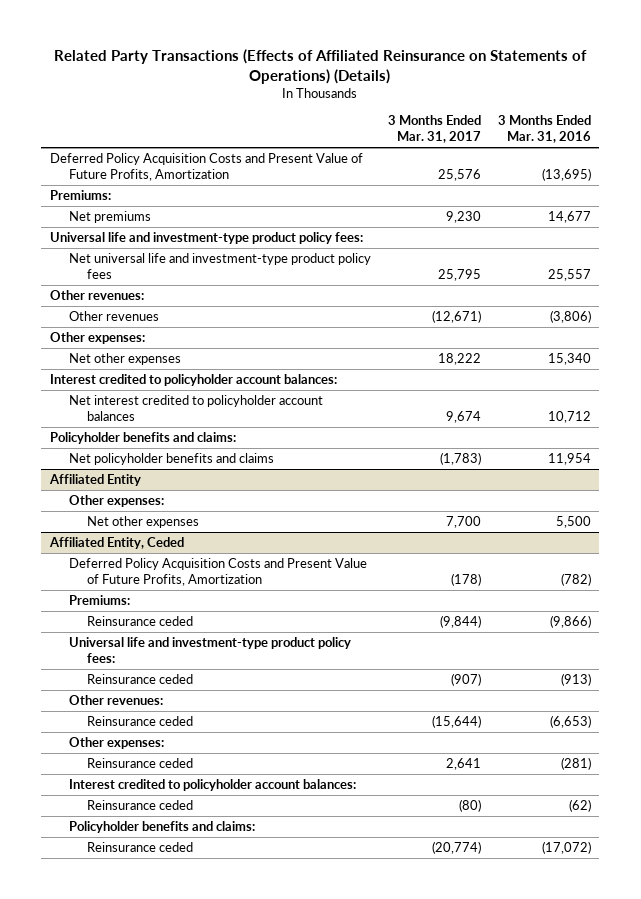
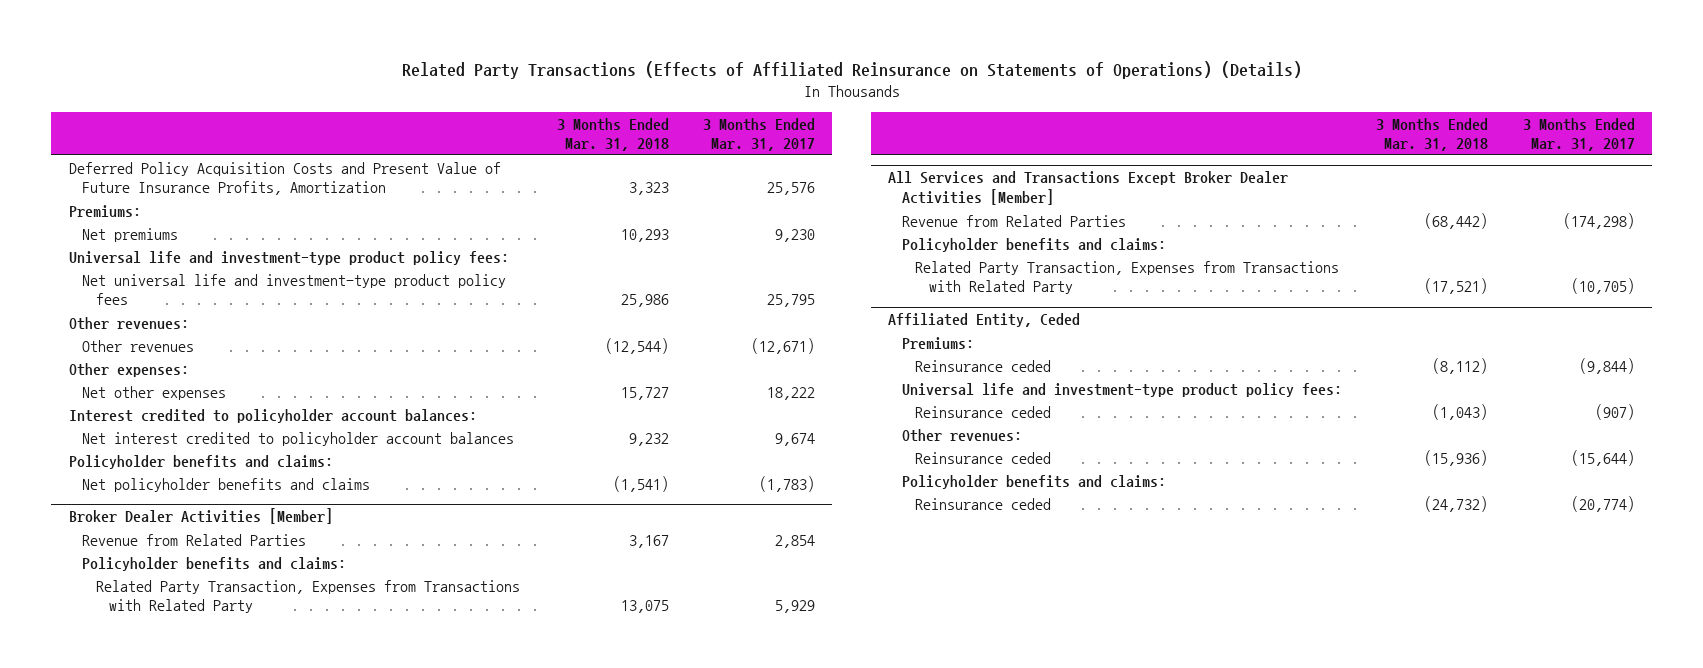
[497,115,591,144] 3 Months Ended Mar. 31, 2016 -> none
none -> [556,117,669,151] 3 Months Ended Mar. 31, 2018
[49,152,363,182] Deferred Policy Acquisition Costs and Present Value of Future Profits, Amortization -> [68,161,501,196] Deferred Policy Acquisition Costs and Present Value of Future Insurance Profits, Amortization
[48,473,141,486] Affiliated Entity -> none
[68,494,164,507] Other expenses: -> none
[87,515,200,528] Net other expenses -> none
none -> [68,508,333,525] Broker Dealer Activities [Member]
none -> [82,533,307,546] Revenue from Related Parties
none -> [82,556,347,571] Policyholder benefits and claims:
none -> [95,579,520,614] Related Party Transaction, Expenses from Transactions with Related Party
none -> [888,171,1289,205] All Services and Transactions Except Broker Dealer Activities [Member]
none -> [901,214,1126,227] Revenue from Related Parties
none -> [901,237,1166,252] Policyholder benefits and claims:
none -> [915,260,1340,295] Related Party Transaction, Expenses from Transactions with Related Party
[68,557,367,587] Deferred Policy Acquisition Costs and Present Value of Future Profits, Amortization -> none
[68,736,164,749] Other expenses: -> none
[87,757,194,768] Reinsurance ceded -> none
[68,778,356,791] Interest credited to policyholder account balances: -> none
[87,799,194,810] Reinsurance ceded -> none

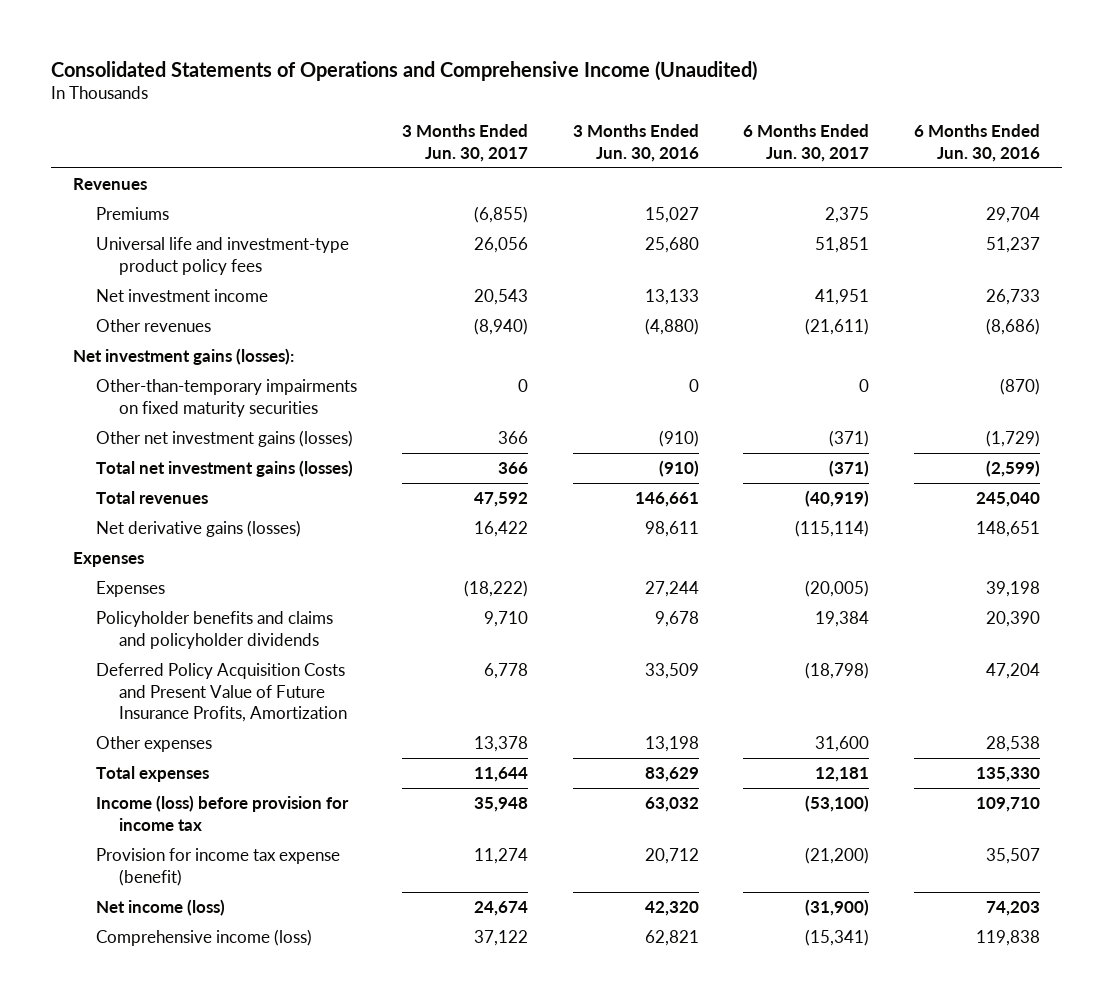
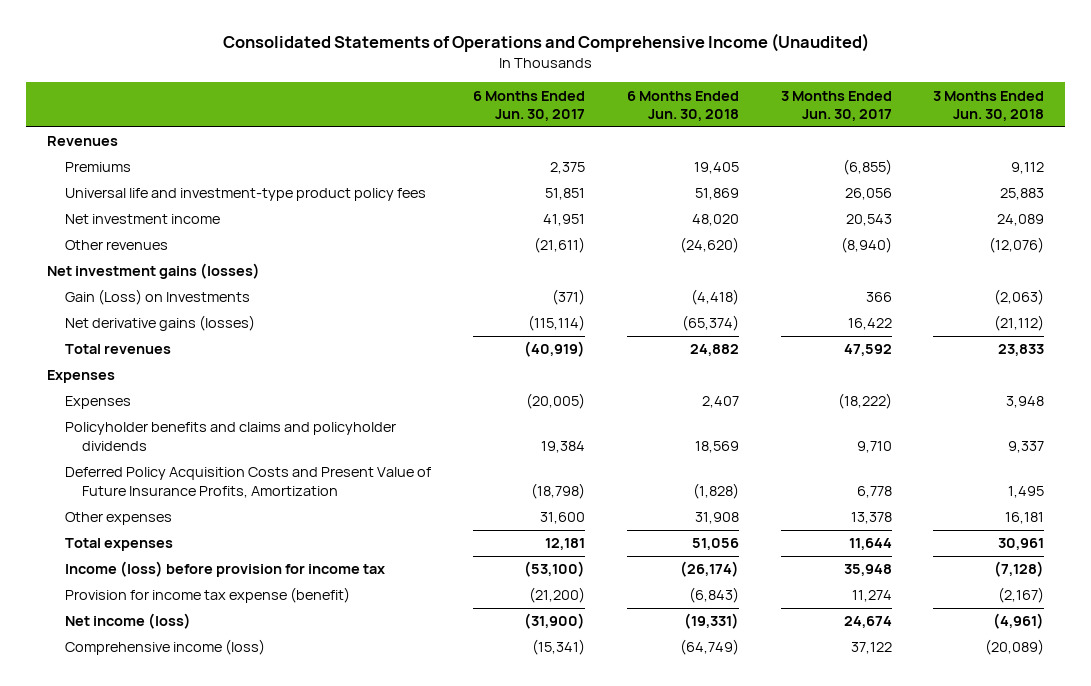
[572,124,699,162] 3 Months Ended Jun. 30, 2016 -> none
[913,124,1040,162] 6 Months Ended Jun. 30, 2016 -> none
none -> [626,90,739,121] 6 Months Ended Jun. 30, 2018
none -> [933,90,1045,121] 3 Months Ended Jun. 30, 2018
[96,379,358,417] Other-than-temporary impairments on fixed maturity securities -> none
[96,430,354,448] Other net investment gains (losses) -> none
[72,348,294,366] Net investment gains (losses): -> [46,263,260,280] Net investment gains (losses)
[96,460,354,478] Total net investment gains (losses) -> [64,289,250,306] Gain (Loss) on Investments
[96,491,209,505] Total revenues -> [64,344,171,355] Total revenues

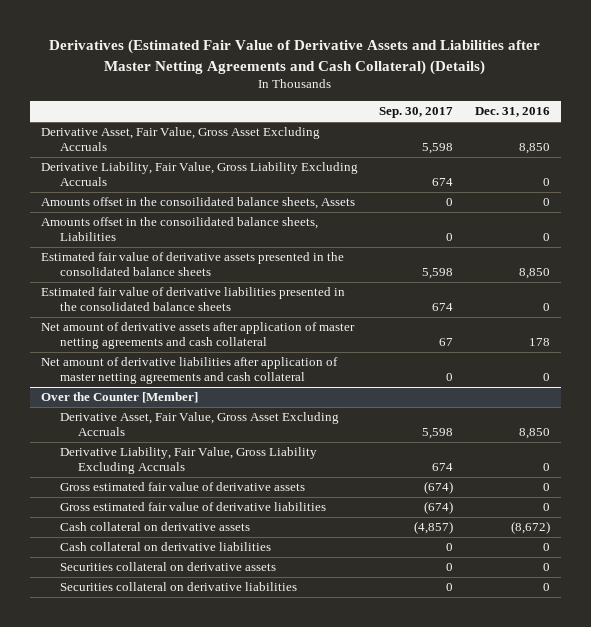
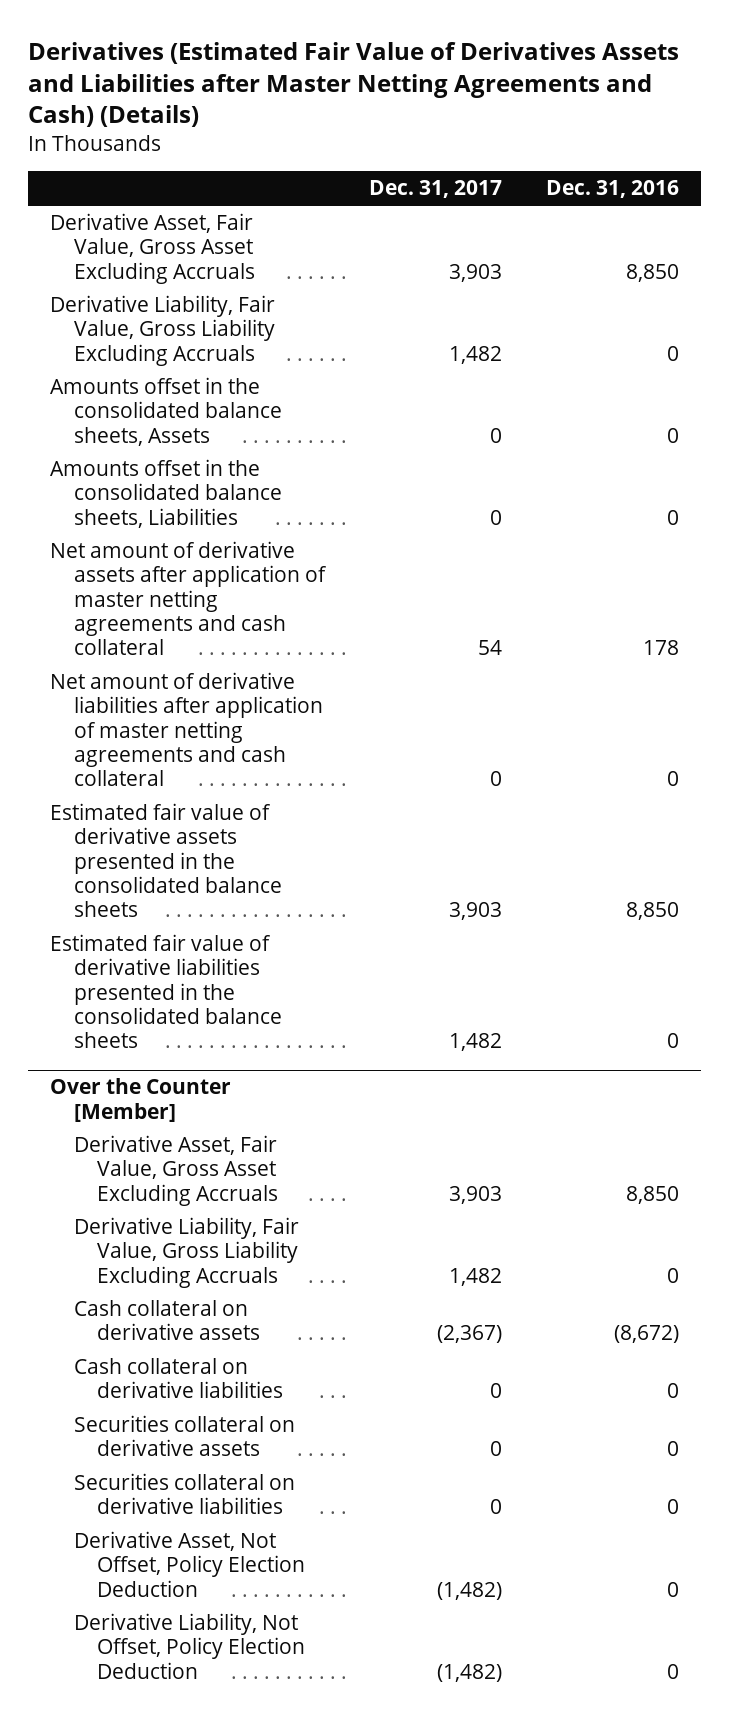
[49,39,541,75] Derivatives (Estimated Fair Value of Derivative Assets and Liabilities after Master Netting Agreements and Cash Collateral) (Details) -> [28,41,680,128] Derivatives (Estimated Fair Value of Derivatives Assets and Liabilities after Master Netting Agreements and Cash) (Details)
[379,107,454,119] Sep. 30, 2017 -> none
none -> [369,180,503,199] Dec. 31, 2017
[41,197,356,210] Amounts offset in the consoilidated balance sheets, Assets -> [50,377,282,446] Amounts offset in the consolidated balance sheets, Assets
[41,217,319,242] Amounts offset in the consoilidated balance sheets, Liabilities -> [50,459,282,528] Amounts offset in the consolidated balance sheets, Liabilities
[41,252,345,277] Estimated fair value of derivative assets presented in the consolidated balance sheets -> [50,803,282,918] Estimated fair value of derivative assets presented in the consolidated balance sheets
[41,287,346,312] Estimated fair value of derivative liabilities presented in the consolidated balance sheets -> [50,934,282,1049] Estimated fair value of derivative liabilities presented in the consolidated balance sheets
[59,482,305,492] Gross estimated fair value of derivative assets -> none
[59,502,326,512] Gross estimated fair value of derivative liabilities -> none
none -> [73,1531,306,1597] Derivative Asset, Not Offset, Policy Election Deduction
none -> [73,1613,306,1679] Derivative Liability, Not Offset, Policy Election Deduction

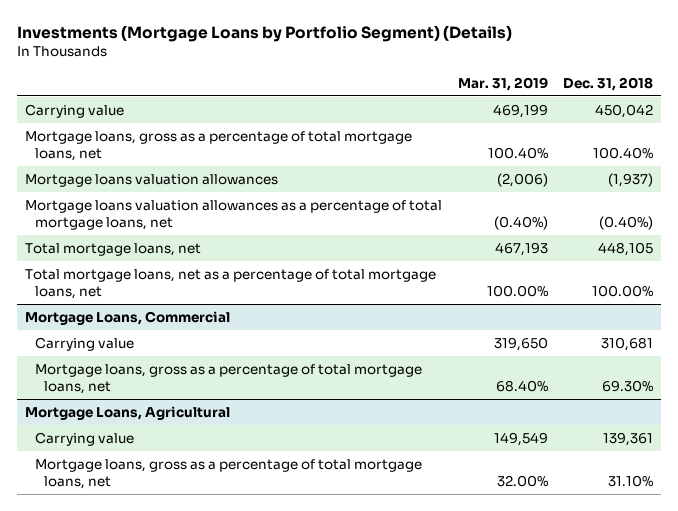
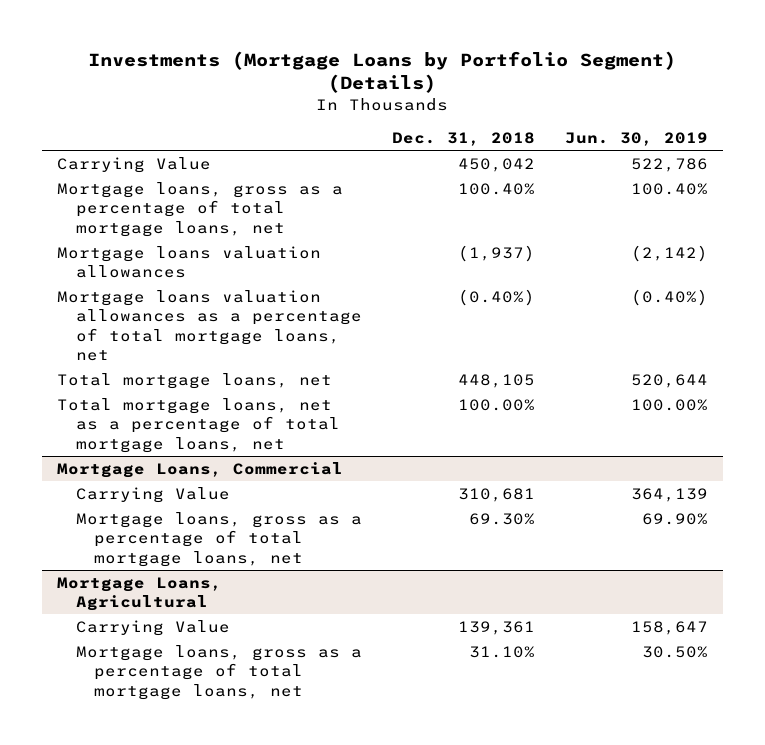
[457,76,548,91] Mar. 31, 2019 -> none
none -> [564,132,708,147] Jun. 30, 2019
[24,103,124,118] Carrying value -> [57,156,212,173] Carrying Value
[34,336,134,351] Carrying value -> [75,486,230,503] Carrying Value
[34,431,134,446] Carrying value -> [75,619,230,636] Carrying Value

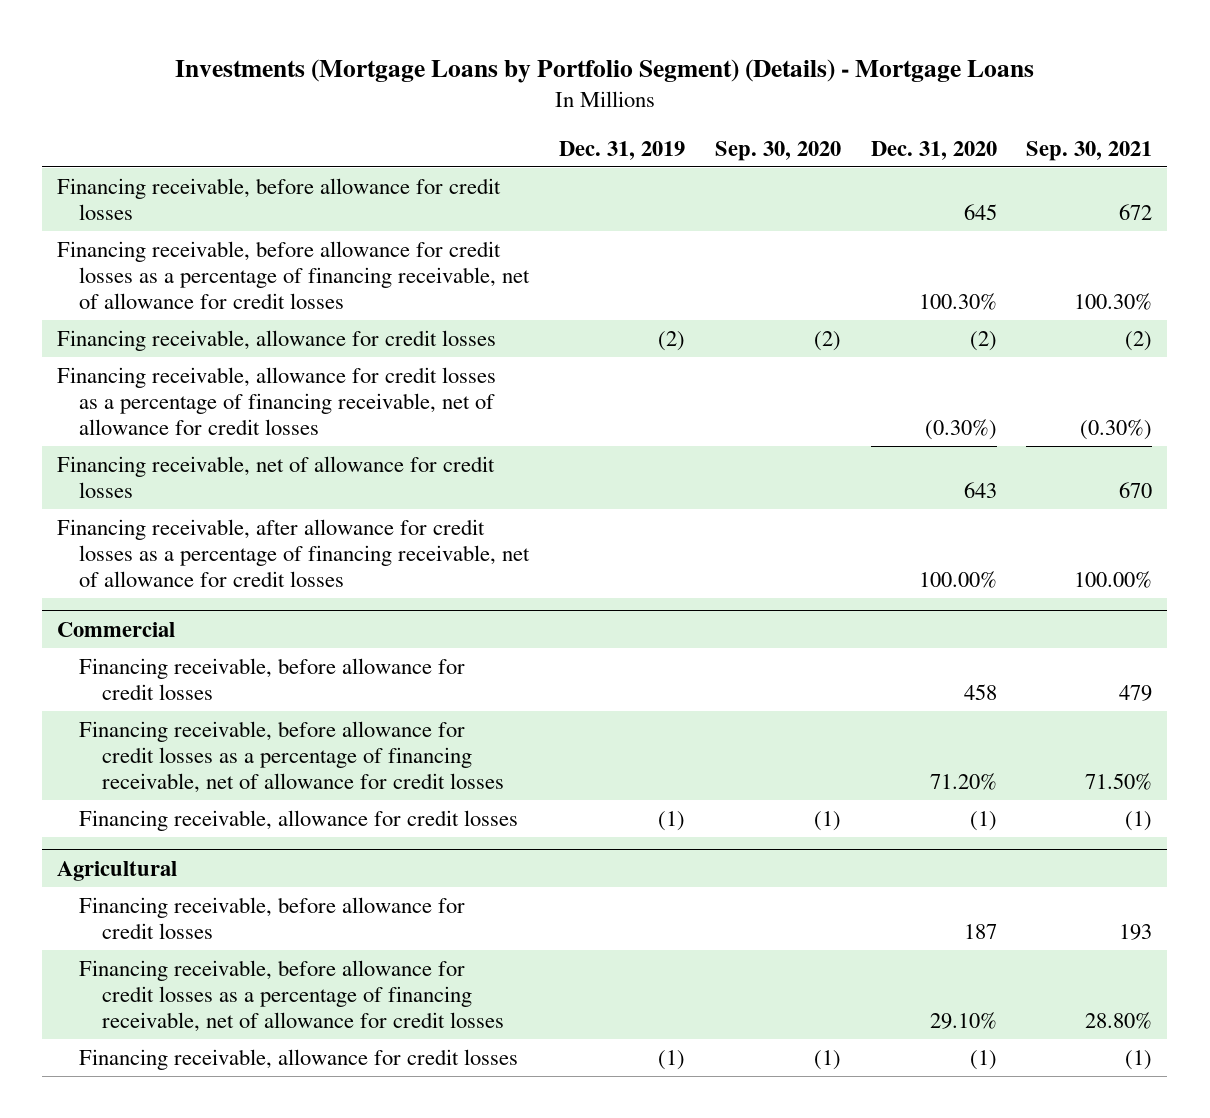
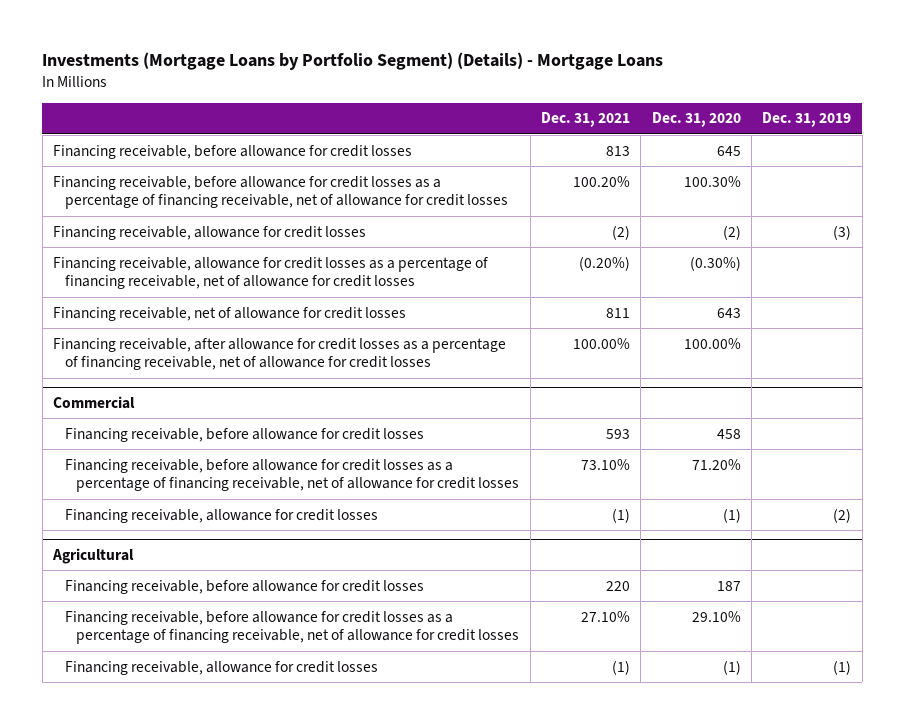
[714,140,841,161] Sep. 30, 2020 -> none
[1026,140,1153,161] Sep. 30, 2021 -> none
none -> [541,112,631,128] Dec. 31, 2021
[658,330,686,351] (2) -> [833,224,852,240] (3)
[658,810,686,831] (1) -> [833,507,852,523] (2)

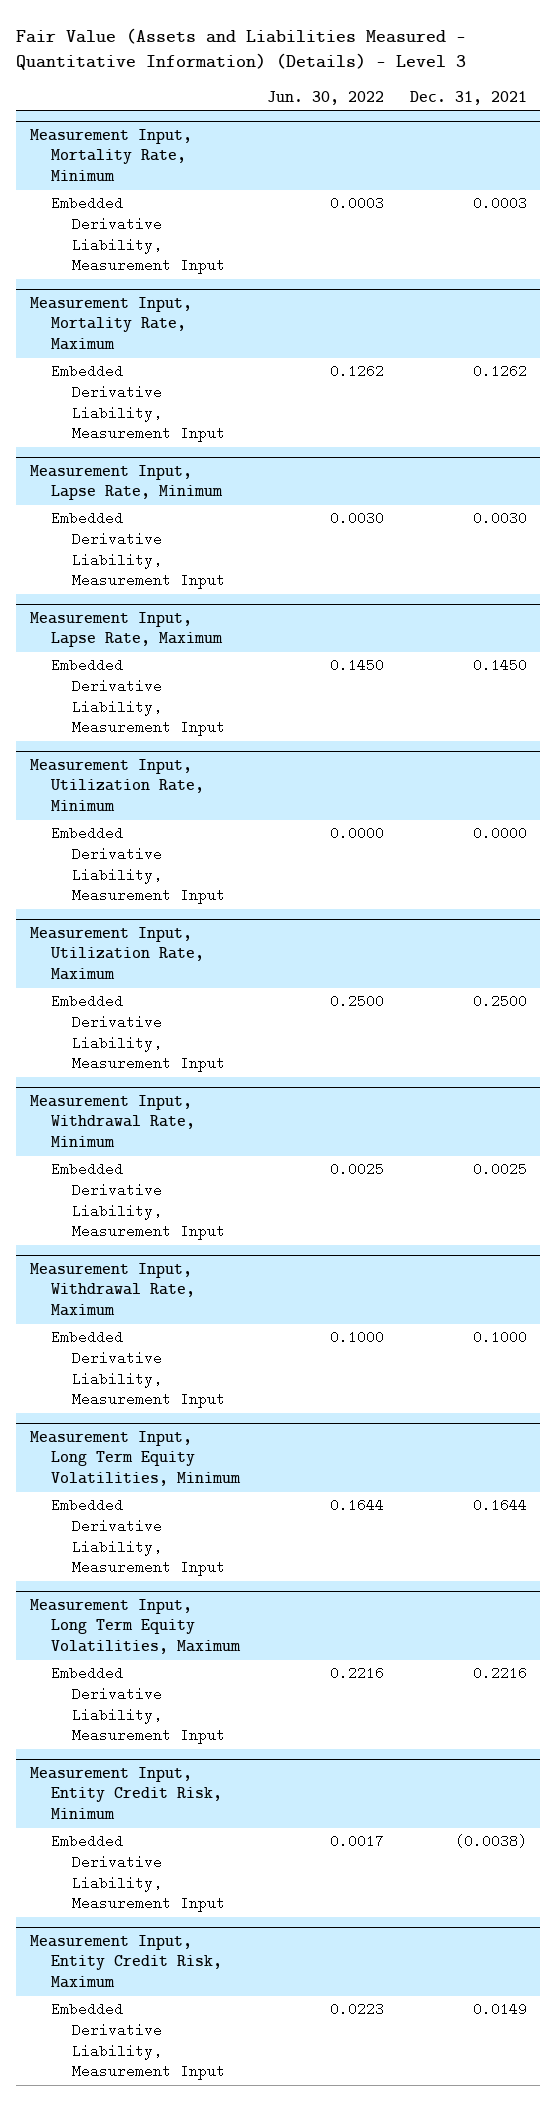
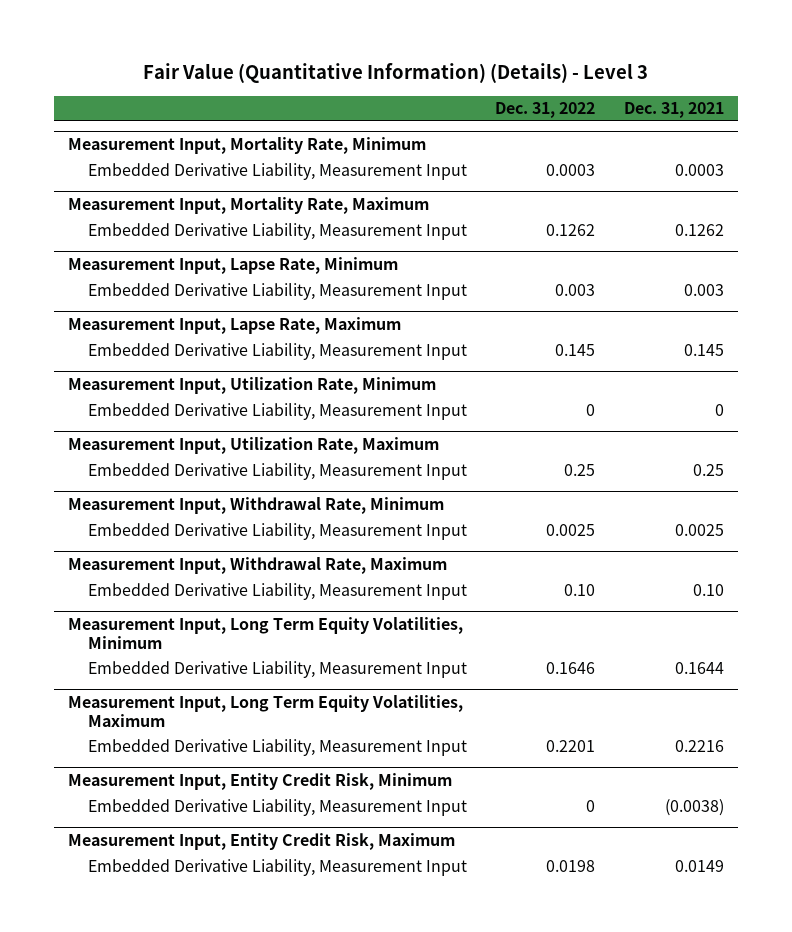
[16,27,467,70] Fair Value (Assets and Liabilities Measured - Quantitative Information) (Details) - Level 3 -> [143,63,649,84] Fair Value (Quantitative Information) (Details) - Level 3
[266,90,384,105] Jun. 30, 2022 -> none
none -> [495,102,596,119] Dec. 31, 2022
[473,511,528,526] 0.0030 -> [683,283,724,296] 0.003
[473,658,528,673] 0.1450 -> [683,343,724,356] 0.145
[473,826,528,841] 0.0000 -> [714,403,724,416] 0
[473,994,528,1009] 0.2500 -> [692,463,724,476] 0.25
[473,1330,528,1345] 0.1000 -> [692,583,724,596] 0.10

